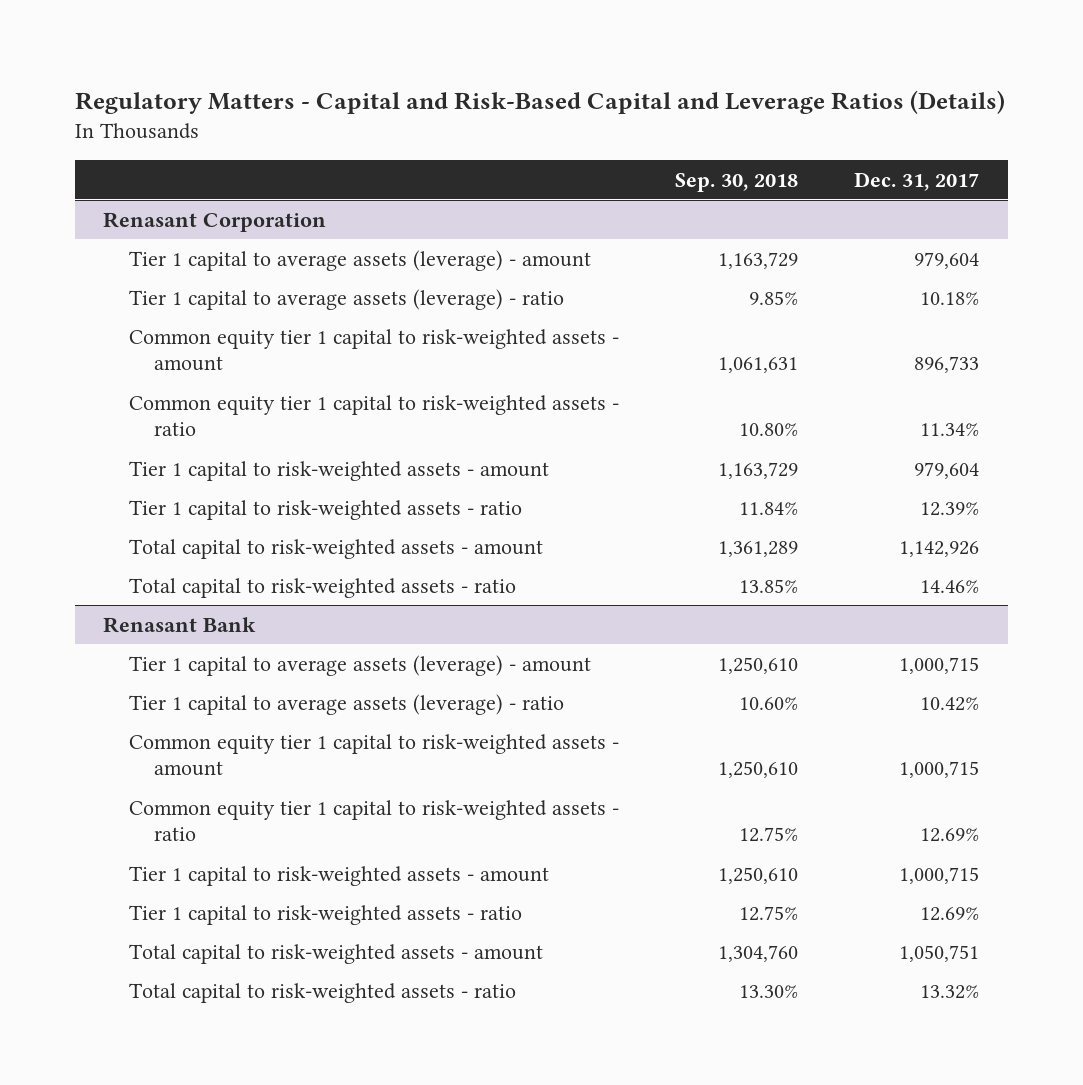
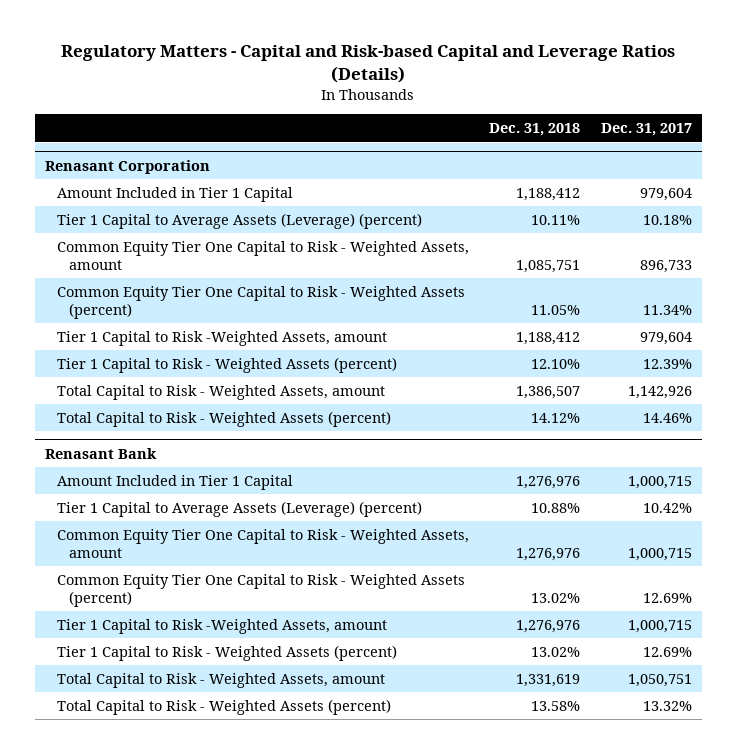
[75,89,1006,114] Regulatory Matters - Capital and Risk-Based Capital and Leverage Ratios (Details) -> [61,45,676,84] Regulatory Matters - Capital and Risk-based Capital and Leverage Ratios (Details)
[675,172,799,192] Sep. 30, 2018 -> none
none -> [489,123,581,137] Dec. 31, 2018
[128,249,591,271] Tier 1 capital to average assets (leverage) - amount -> [56,186,293,202] Amount Included in Tier 1 Capital
[128,288,564,310] Tier 1 capital to average assets (leverage) - ratio -> [56,212,422,229] Tier 1 Capital to Average Assets (Leverage) (percent)
[128,328,619,372] Common equity tier 1 capital to risk-weighted assets - amount -> [56,240,469,270] Common Equity Tier One Capital to Risk - Weighted Assets, amount
[128,394,619,437] Common equity tier 1 capital to risk-weighted assets - ratio -> [56,285,465,319] Common Equity Tier One Capital to Risk - Weighted Assets (percent)
[128,460,549,481] Tier 1 capital to risk-weighted assets - amount -> [56,330,387,346] Tier 1 Capital to Risk -Weighted Assets, amount
[128,499,522,520] Tier 1 capital to risk-weighted assets - ratio -> [56,356,397,373] Tier 1 Capital to Risk - Weighted Assets (percent)
[128,538,543,559] Total capital to risk-weighted assets - amount -> [56,384,385,400] Total Capital to Risk - Weighted Assets, amount
[128,577,516,598] Total capital to risk-weighted assets - ratio -> [56,410,391,427] Total Capital to Risk - Weighted Assets (percent)
[128,654,591,676] Tier 1 capital to average assets (leverage) - amount -> [56,474,293,490] Amount Included in Tier 1 Capital
[128,693,564,715] Tier 1 capital to average assets (leverage) - ratio -> [56,500,422,517] Tier 1 Capital to Average Assets (Leverage) (percent)
[128,733,619,777] Common equity tier 1 capital to risk-weighted assets - amount -> [56,528,469,558] Common Equity Tier One Capital to Risk - Weighted Assets, amount
[128,799,619,842] Common equity tier 1 capital to risk-weighted assets - ratio -> [56,573,465,607] Common Equity Tier One Capital to Risk - Weighted Assets (percent)
[128,865,549,886] Tier 1 capital to risk-weighted assets - amount -> [56,618,387,634] Tier 1 Capital to Risk -Weighted Assets, amount
[128,904,522,925] Tier 1 capital to risk-weighted assets - ratio -> [56,644,397,661] Tier 1 Capital to Risk - Weighted Assets (percent)
[128,943,543,964] Total capital to risk-weighted assets - amount -> [56,672,385,688] Total Capital to Risk - Weighted Assets, amount
[128,982,516,1003] Total capital to risk-weighted assets - ratio -> [56,698,391,715] Total Capital to Risk - Weighted Assets (percent)

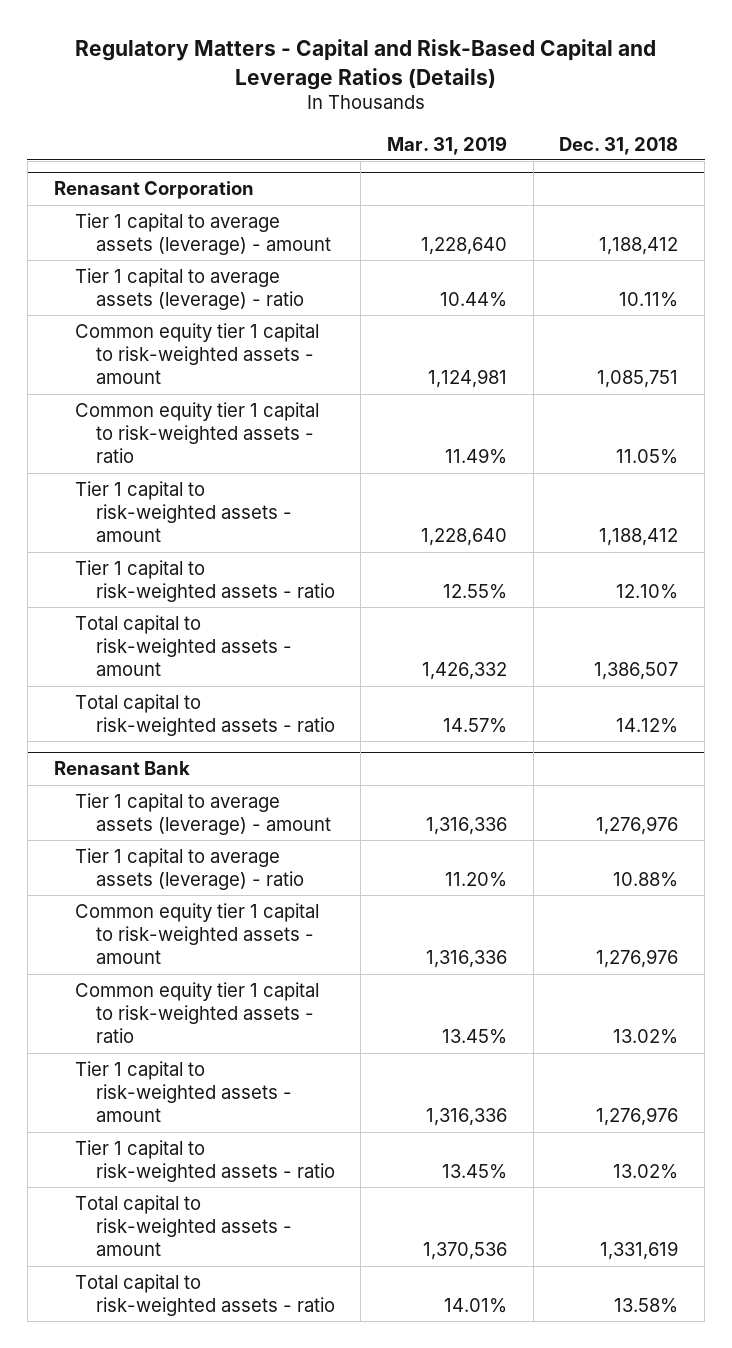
[61,45,676,84] Regulatory Matters - Capital and Risk-based Capital and Leverage Ratios (Details) -> [75,39,657,90] Regulatory Matters - Capital and Risk-Based Capital and Leverage Ratios (Details)
[600,123,692,137] Dec. 31, 2017 -> none
none -> [387,135,508,155] Mar. 31, 2019
[56,186,293,202] Amount Included in Tier 1 Capital -> [74,212,331,256] Tier 1 capital to average assets (leverage) - amount
[56,212,422,229] Tier 1 Capital to Average Assets (Leverage) (percent) -> [74,267,304,311] Tier 1 capital to average assets (leverage) - ratio
[56,240,469,270] Common Equity Tier One Capital to Risk - Weighted Assets, amount -> [74,322,319,385] Common equity tier 1 capital to risk-weighted assets - amount
[56,285,465,319] Common Equity Tier One Capital to Risk - Weighted Assets (percent) -> [74,401,319,464] Common equity tier 1 capital to risk-weighted assets - ratio
[56,330,387,346] Tier 1 Capital to Risk -Weighted Assets, amount -> [74,480,292,543] Tier 1 capital to risk-weighted assets - amount
[56,356,397,373] Tier 1 Capital to Risk - Weighted Assets (percent) -> [74,559,335,603] Tier 1 capital to risk-weighted assets - ratio
[56,384,385,400] Total Capital to Risk - Weighted Assets, amount -> [74,614,292,677] Total capital to risk-weighted assets - amount
[56,410,391,427] Total Capital to Risk - Weighted Assets (percent) -> [74,693,335,737] Total capital to risk-weighted assets - ratio
[56,474,293,490] Amount Included in Tier 1 Capital -> [74,792,331,836] Tier 1 capital to average assets (leverage) - amount
[56,500,422,517] Tier 1 Capital to Average Assets (Leverage) (percent) -> [74,847,304,891] Tier 1 capital to average assets (leverage) - ratio
[56,528,469,558] Common Equity Tier One Capital to Risk - Weighted Assets, amount -> [74,902,319,965] Common equity tier 1 capital to risk-weighted assets - amount
[56,573,465,607] Common Equity Tier One Capital to Risk - Weighted Assets (percent) -> [74,981,319,1044] Common equity tier 1 capital to risk-weighted assets - ratio
[56,618,387,634] Tier 1 Capital to Risk -Weighted Assets, amount -> [74,1060,292,1123] Tier 1 capital to risk-weighted assets - amount
[56,644,397,661] Tier 1 Capital to Risk - Weighted Assets (percent) -> [74,1139,335,1183] Tier 1 capital to risk-weighted assets - ratio
[56,672,385,688] Total Capital to Risk - Weighted Assets, amount -> [74,1194,292,1257] Total capital to risk-weighted assets - amount
[56,698,391,715] Total Capital to Risk - Weighted Assets (percent) -> [74,1273,335,1317] Total capital to risk-weighted assets - ratio

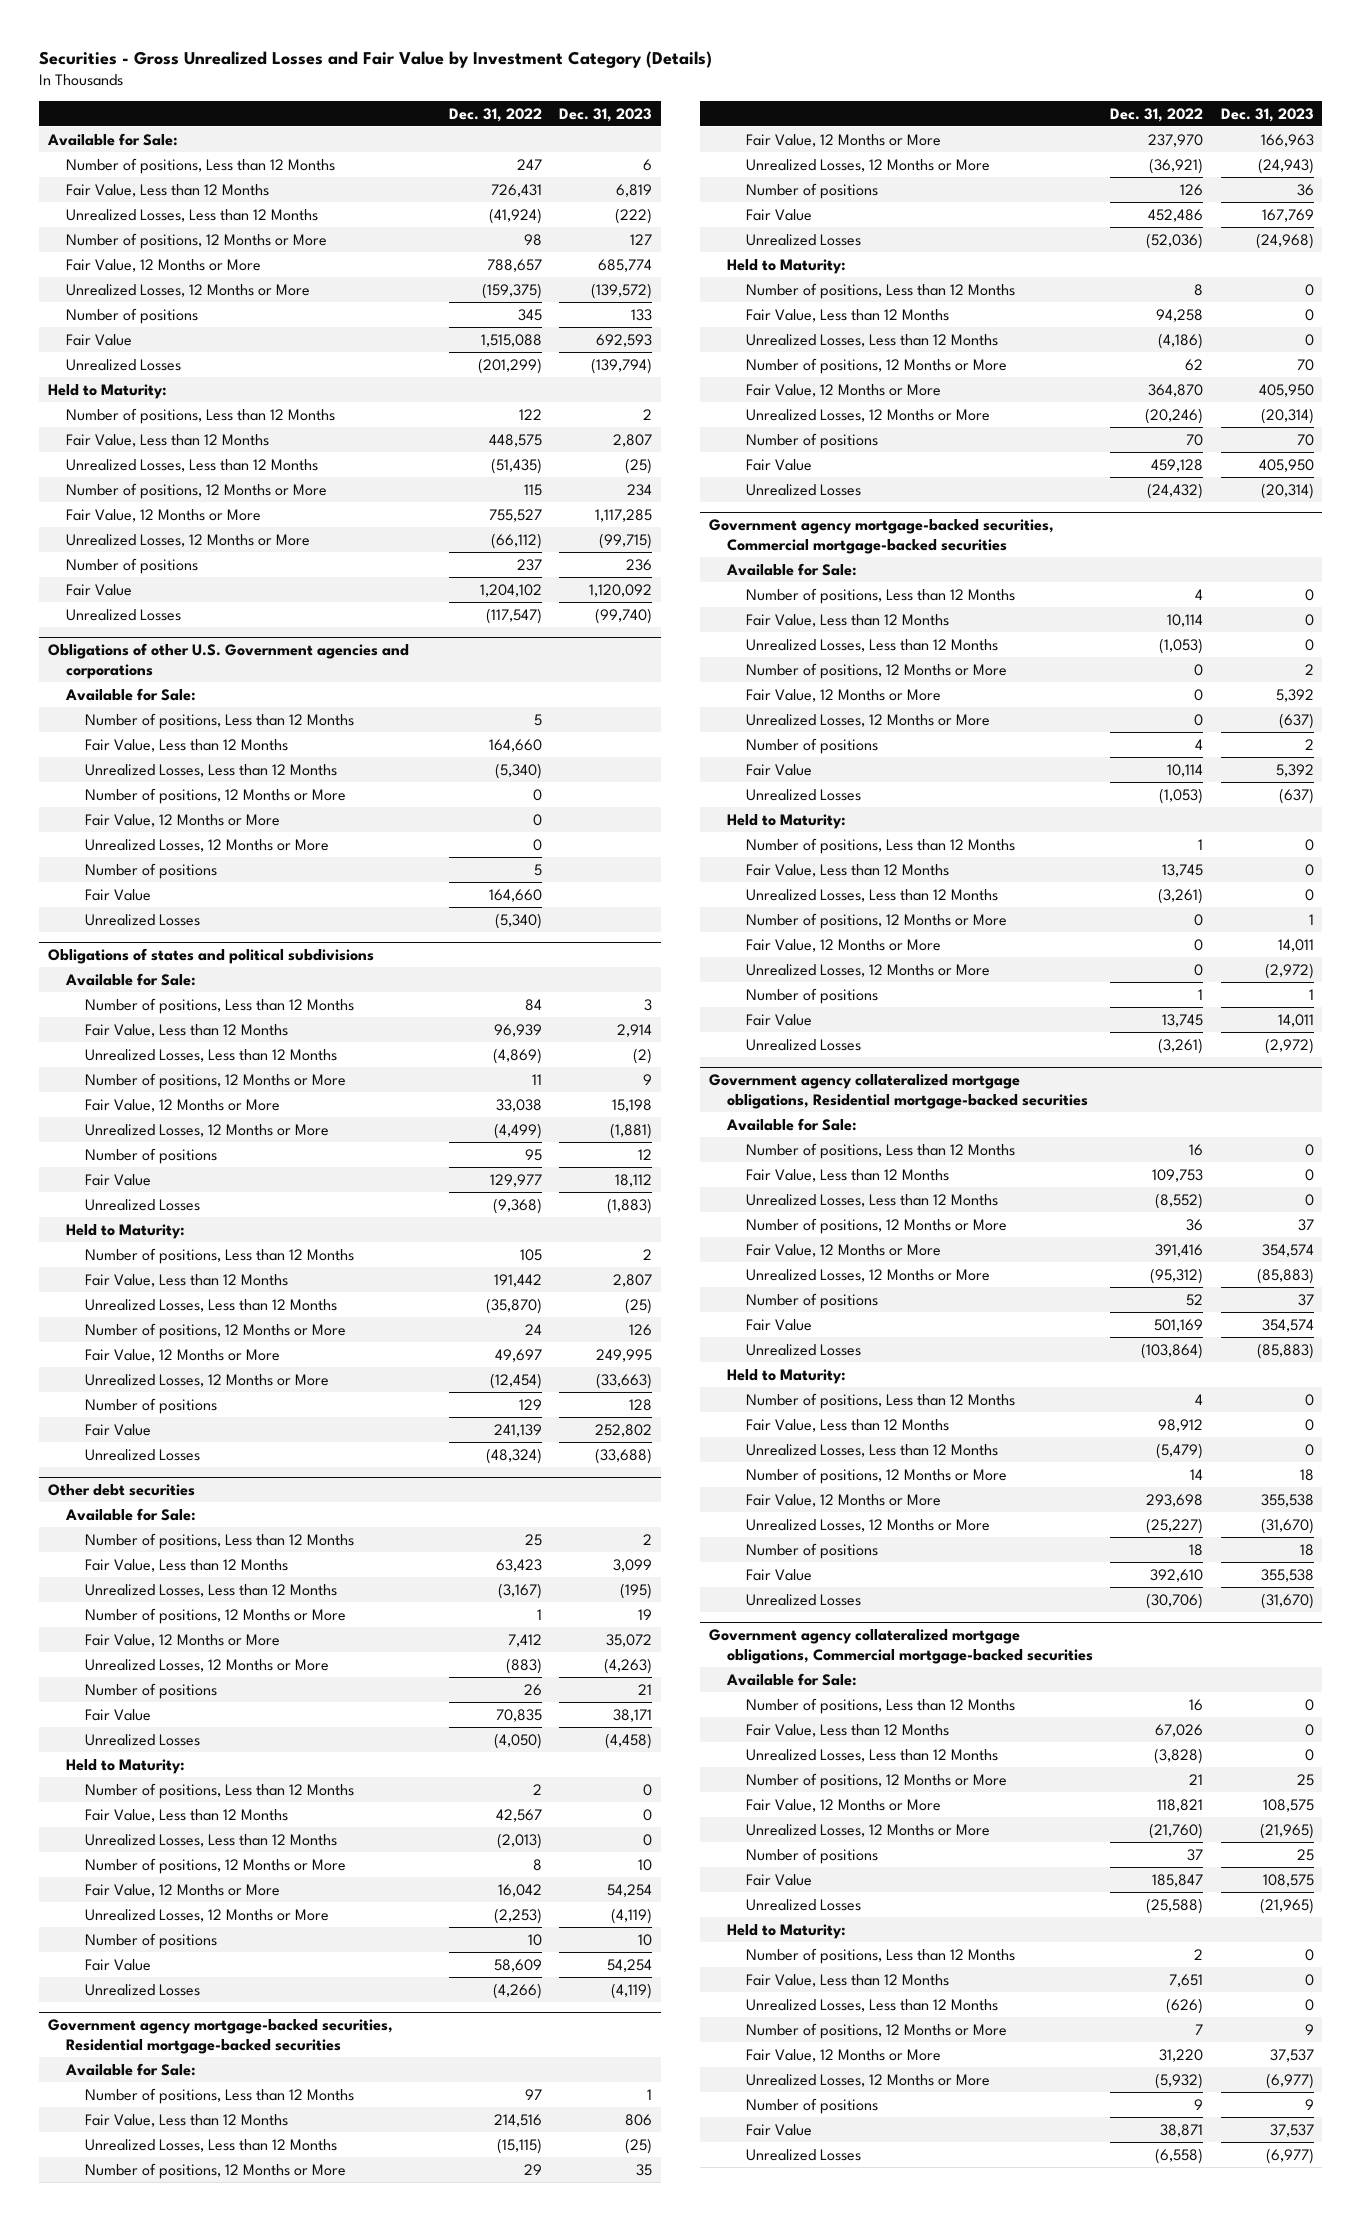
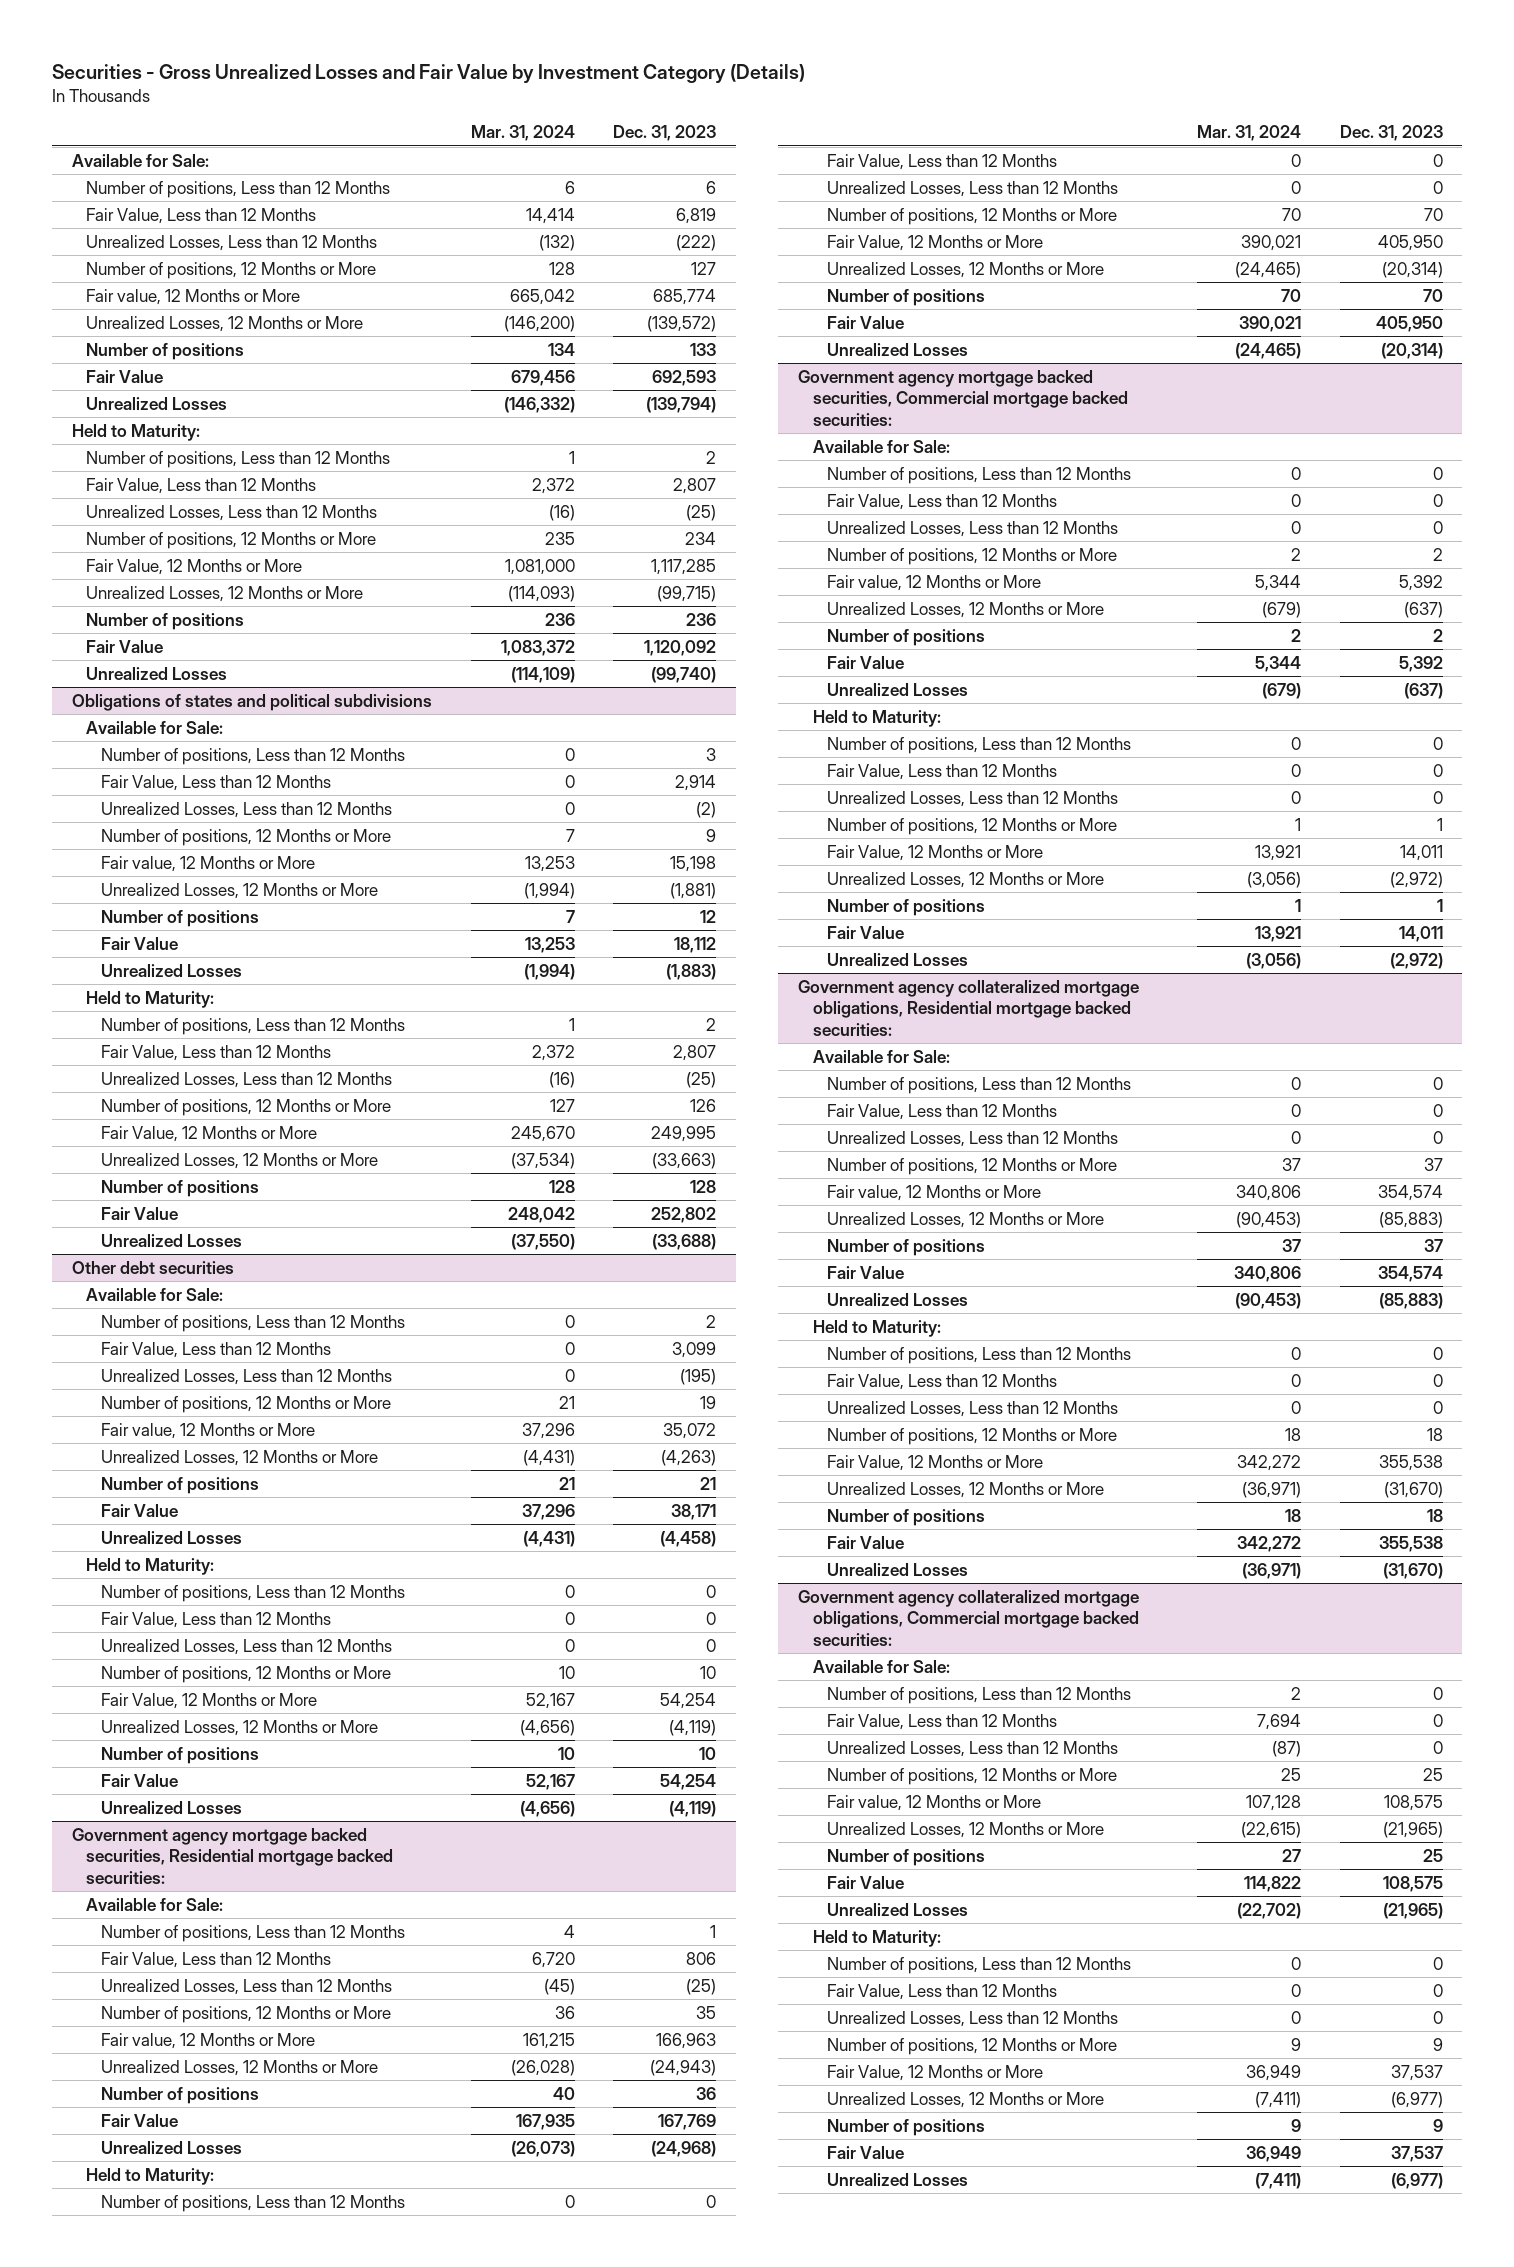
[449,107,543,122] Dec. 31, 2022 -> none
none -> [470,125,575,142] Mar. 31, 2024
[66,258,262,272] Fair Value, 12 Months or More -> [86,288,301,305] Fair value, 12 Months or More
[47,642,409,680] Obligations of other U.S. Government agencies and corporations -> none
[65,687,197,701] Available for Sale: -> none
[84,712,354,729] Number of positions, Less than 12 Months -> none
[84,738,288,752] Fair Value, Less than 12 Months -> none
[84,763,337,777] Unrealized Losses, Less than 12 Months -> none
[84,787,346,804] Number of positions, 12 Months or More -> none
[84,813,280,827] Fair Value, 12 Months or More -> none
[84,838,329,852] Unrealized Losses, 12 Months or More -> none
[84,862,217,879] Number of positions -> none
[84,888,151,901] Fair Value -> none
[84,913,200,926] Unrealized Losses -> none
[84,1098,280,1112] Fair Value, 12 Months or More -> [101,855,316,872] Fair value, 12 Months or More
[84,1633,280,1647] Fair Value, 12 Months or More -> [101,1422,316,1439] Fair value, 12 Months or More
[47,2018,393,2055] Government agency mortgage-backed securities, Residential mortgage-backed securities -> [71,1827,394,1885] Government agency mortgage backed securities, Residential mortgage backed securities:
[746,133,942,147] Fair Value, 12 Months or More -> [101,2032,316,2049] Fair value, 12 Months or More
[708,518,1054,555] Government agency mortgage-backed securities, Commercial mortgage-backed securities -> [797,369,1128,427] Government agency mortgage backed securities, Commercial mortgage backed securities:
[746,688,942,702] Fair Value, 12 Months or More -> [827,574,1042,591] Fair value, 12 Months or More
[708,1073,1089,1110] Government agency collateralized mortgage obligations, Residential mortgage-backed securities -> [797,979,1139,1037] Government agency collateralized mortgage obligations, Residential mortgage backed securities:
[746,1243,942,1257] Fair Value, 12 Months or More -> [827,1184,1042,1201] Fair value, 12 Months or More
[708,1628,1094,1665] Government agency collateralized mortgage obligations, Commercial mortgage-backed securities -> [797,1589,1139,1647] Government agency collateralized mortgage obligations, Commercial mortgage backed securities:
[746,1798,942,1812] Fair Value, 12 Months or More -> [827,1794,1042,1811] Fair value, 12 Months or More

